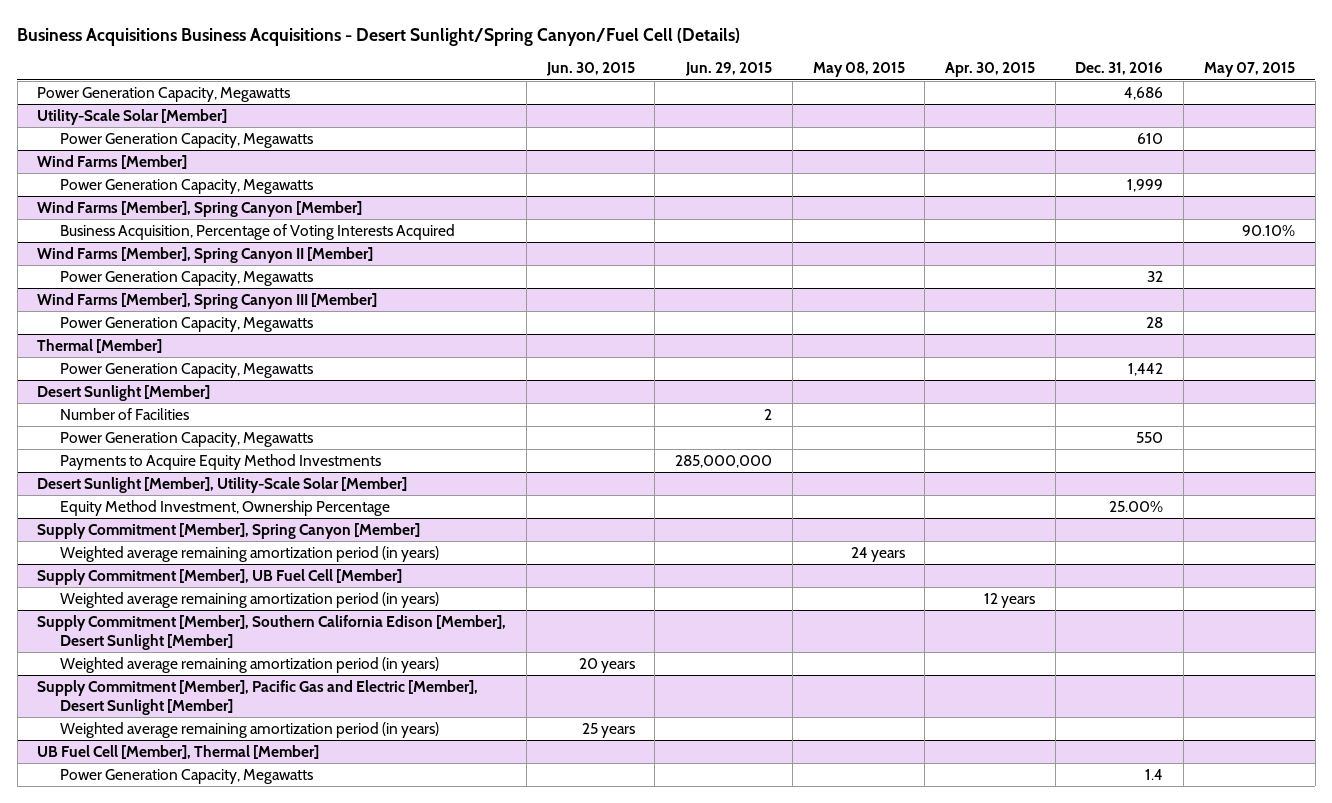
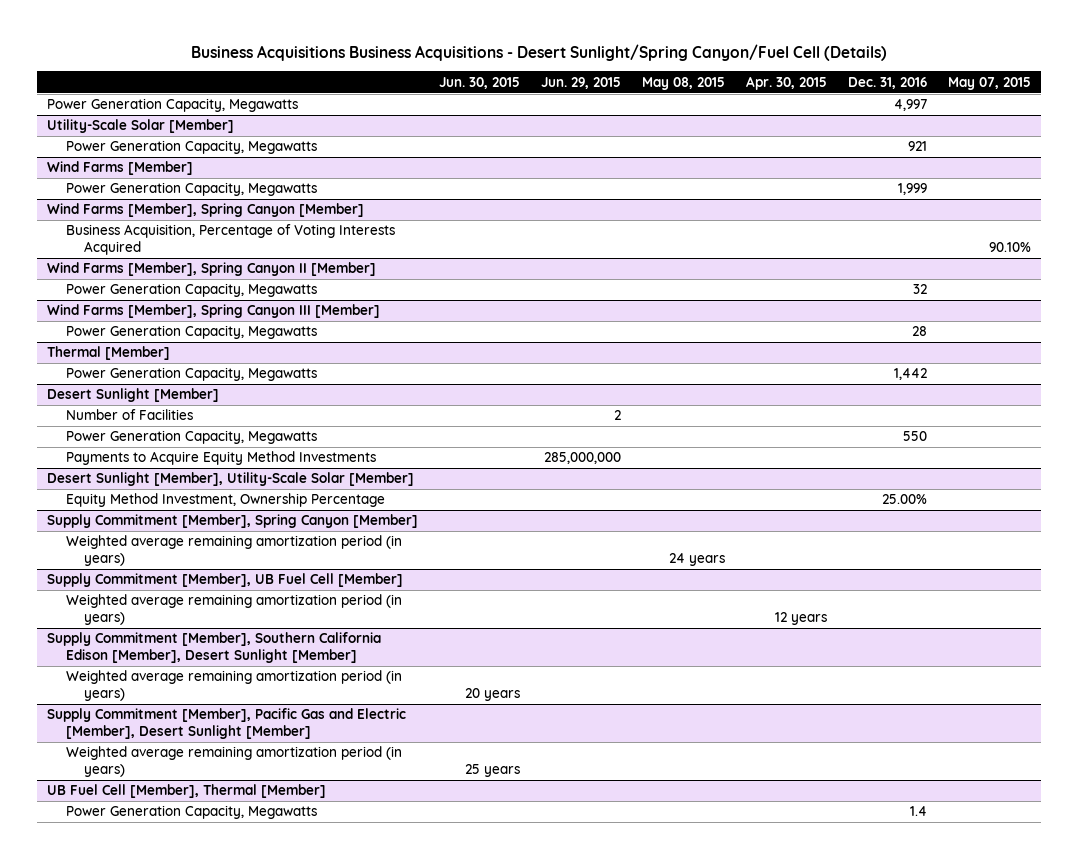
[1124,87,1164,101] 4,686 -> [893,99,927,112] 4,997
[1137,133,1164,145] 610 -> [907,141,927,152] 921

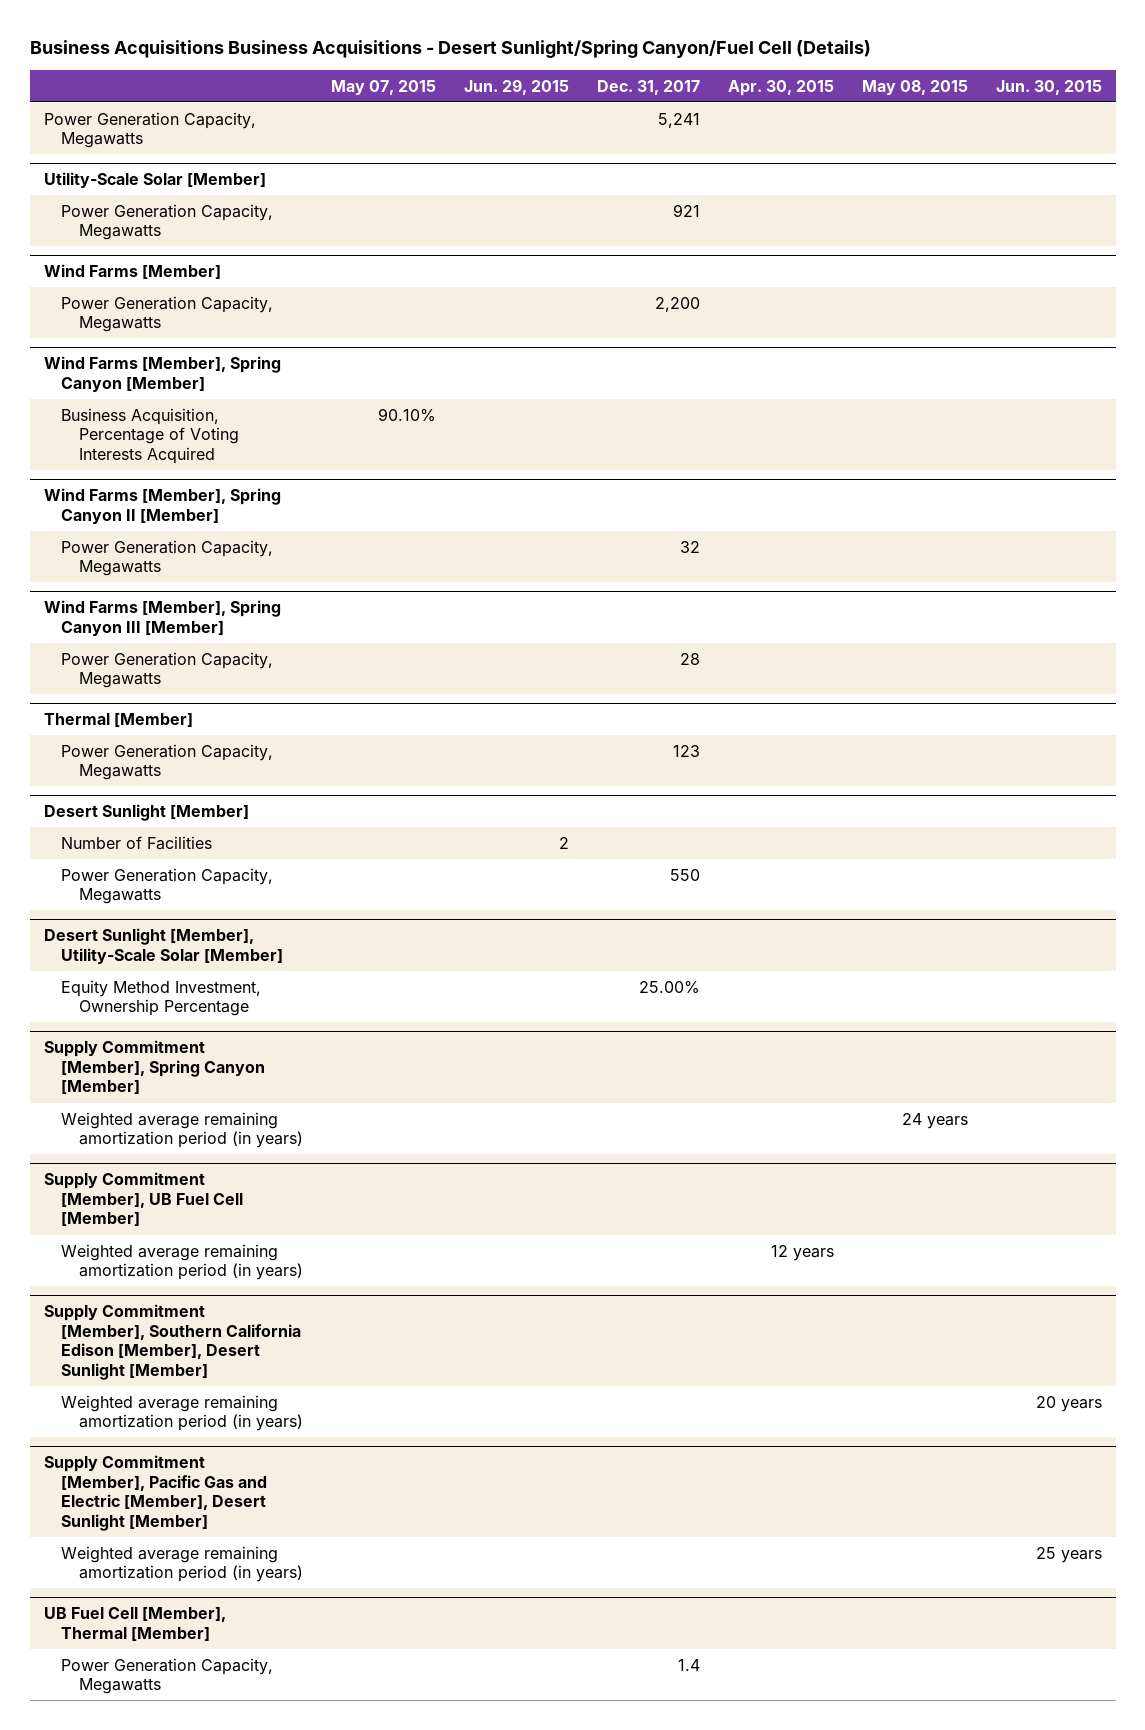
[847,76,927,89] Dec. 31, 2016 -> none
none -> [596,79,700,95] Dec. 31, 2017
[65,451,376,466] Payments to Acquire Equity Method Investments -> none

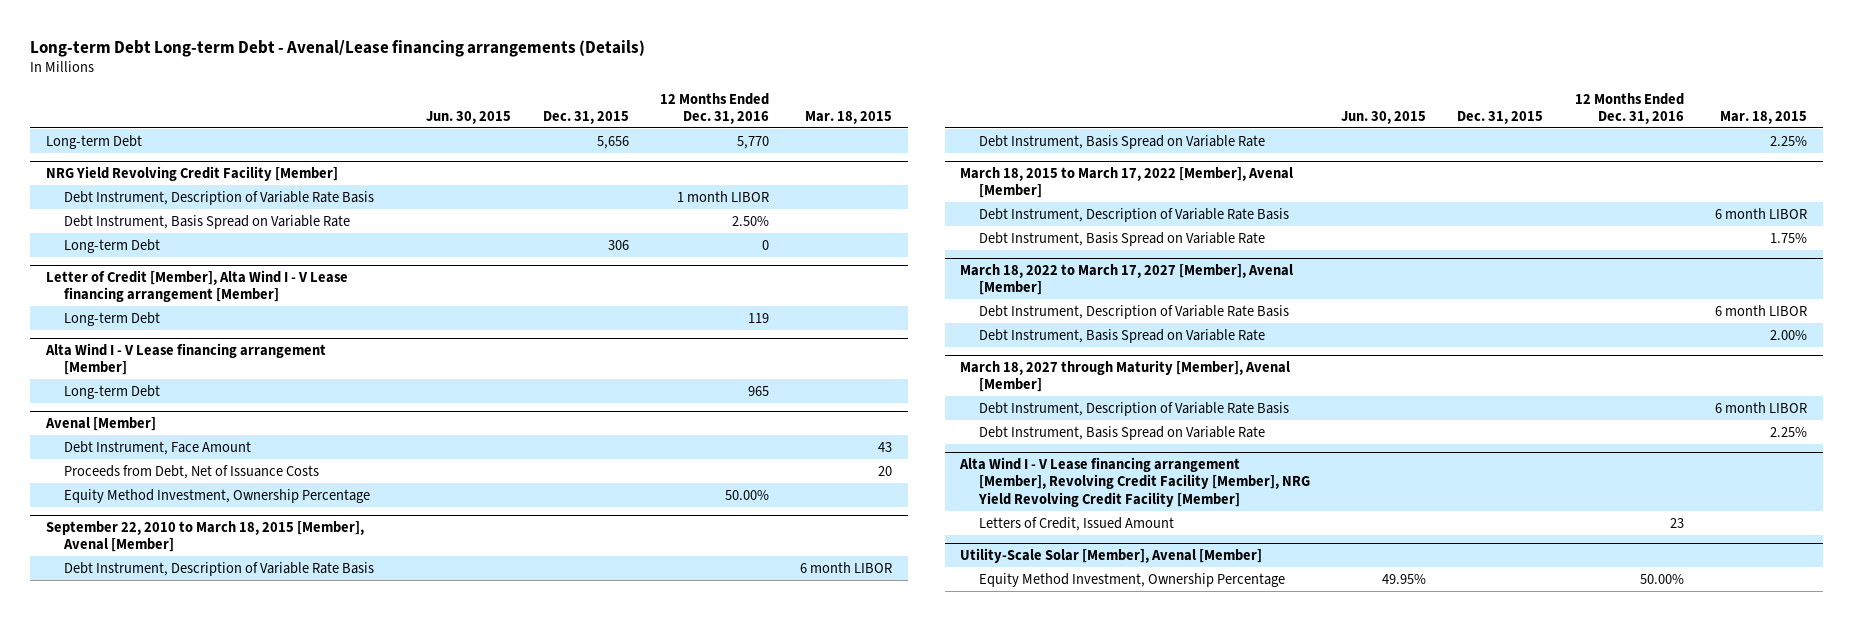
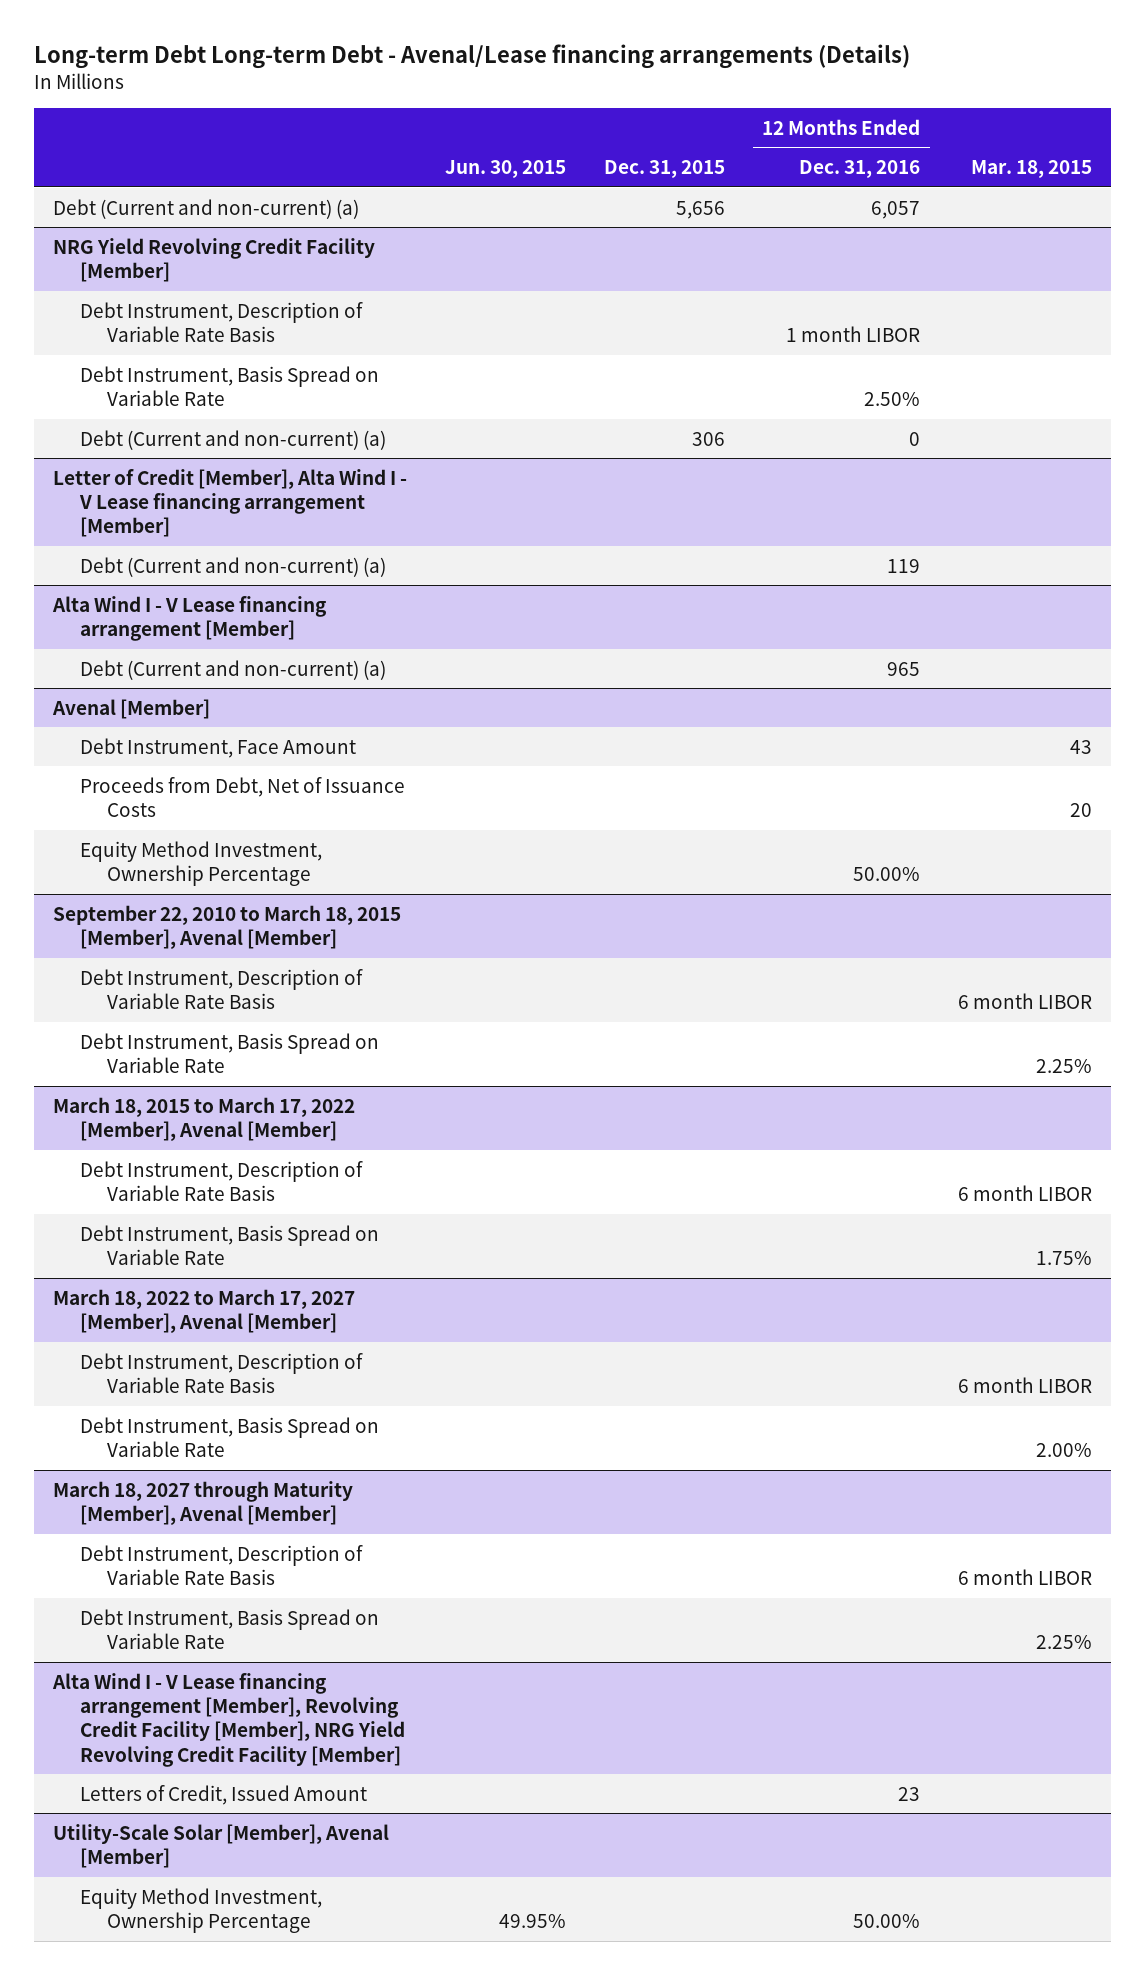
[45,134,142,149] Long-term Debt -> none
none -> [52,198,359,219] Debt (Current and non-current) (a)
[63,238,160,253] Long-term Debt -> [79,429,386,450] Debt (Current and non-current) (a)
[63,311,160,326] Long-term Debt -> [79,556,386,577] Debt (Current and non-current) (a)
[63,384,160,399] Long-term Debt -> [79,659,386,680] Debt (Current and non-current) (a)

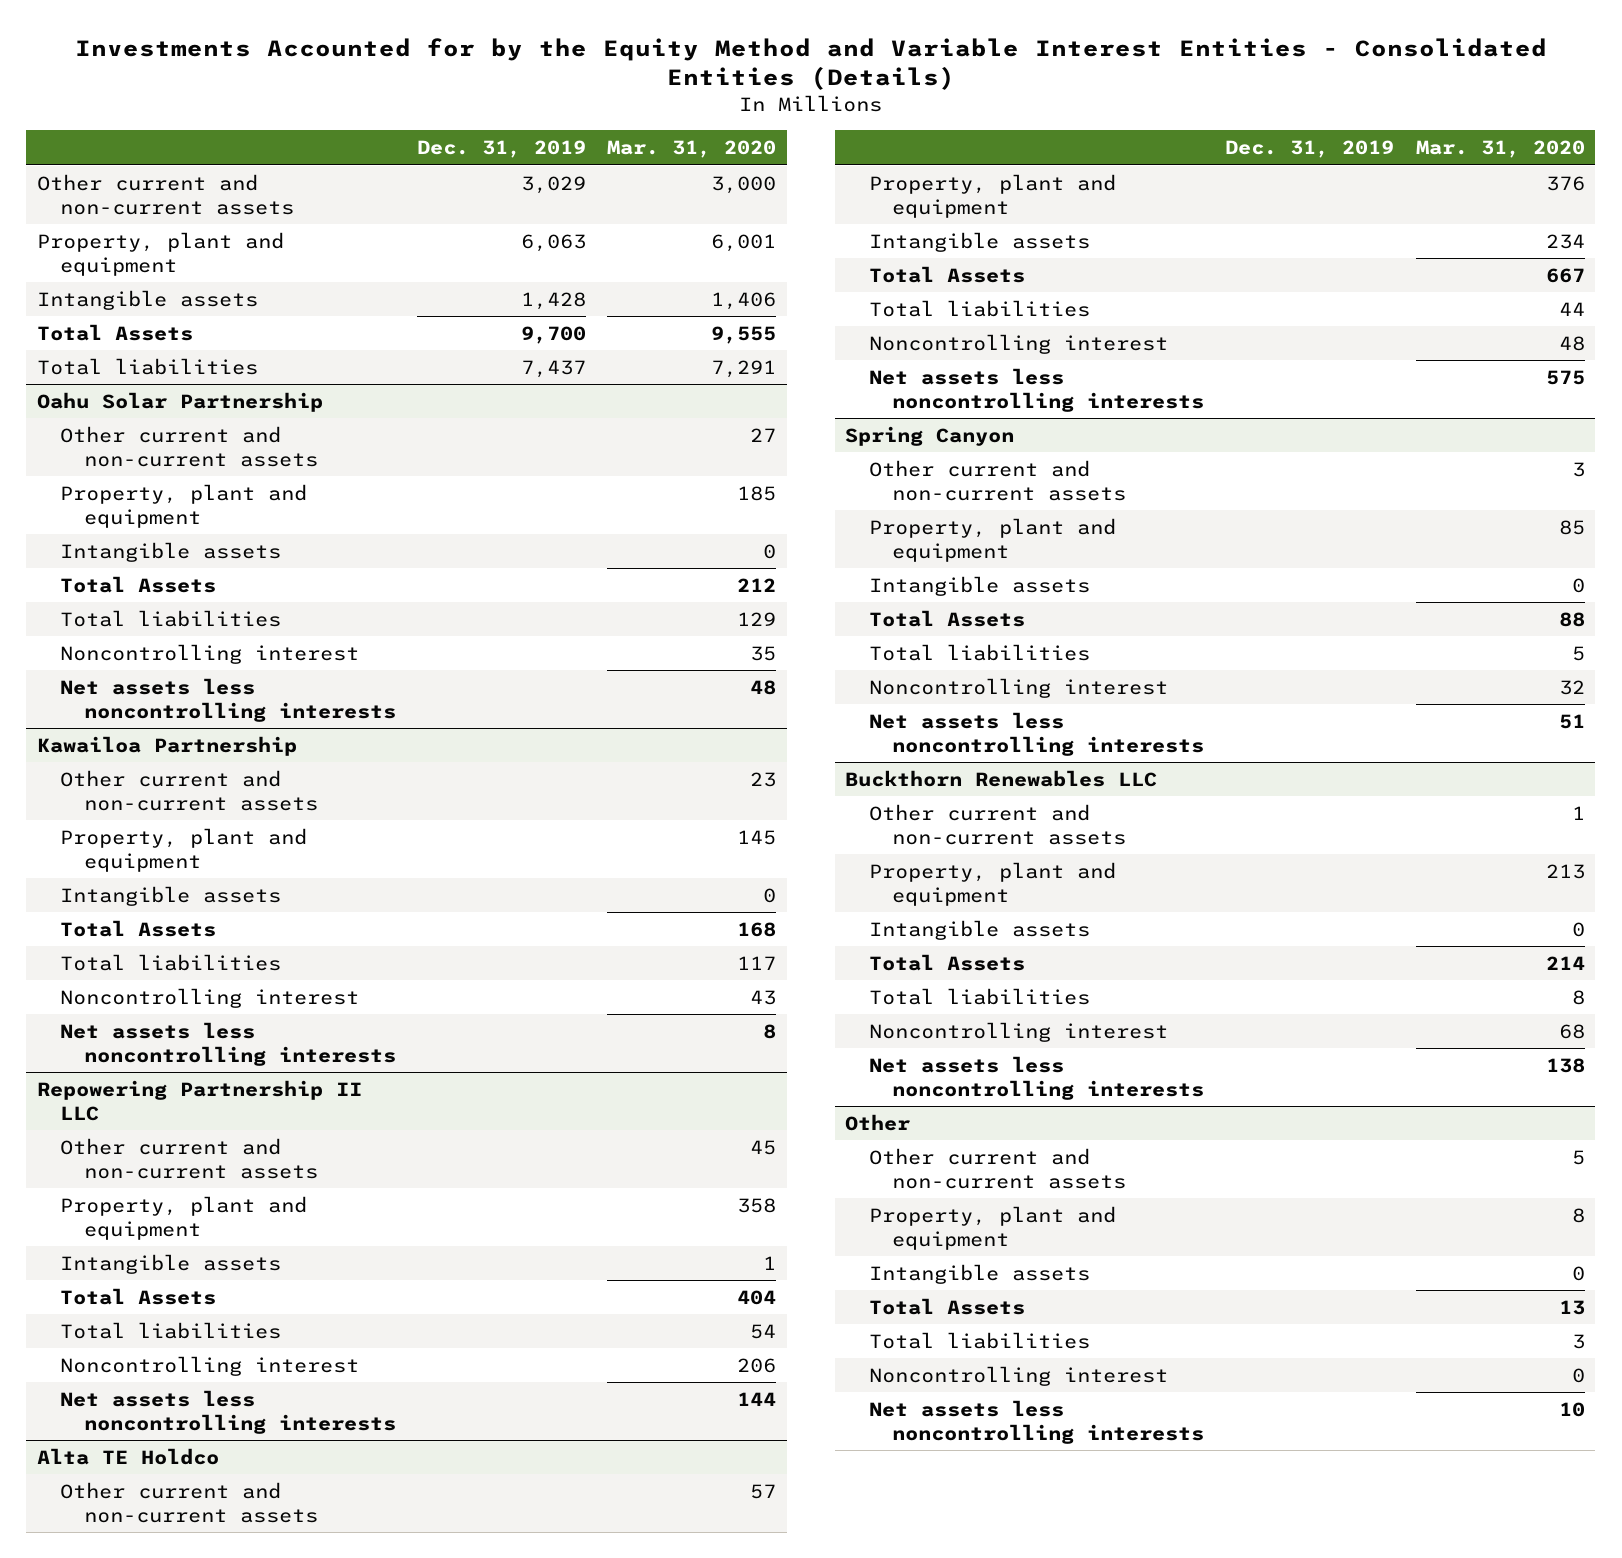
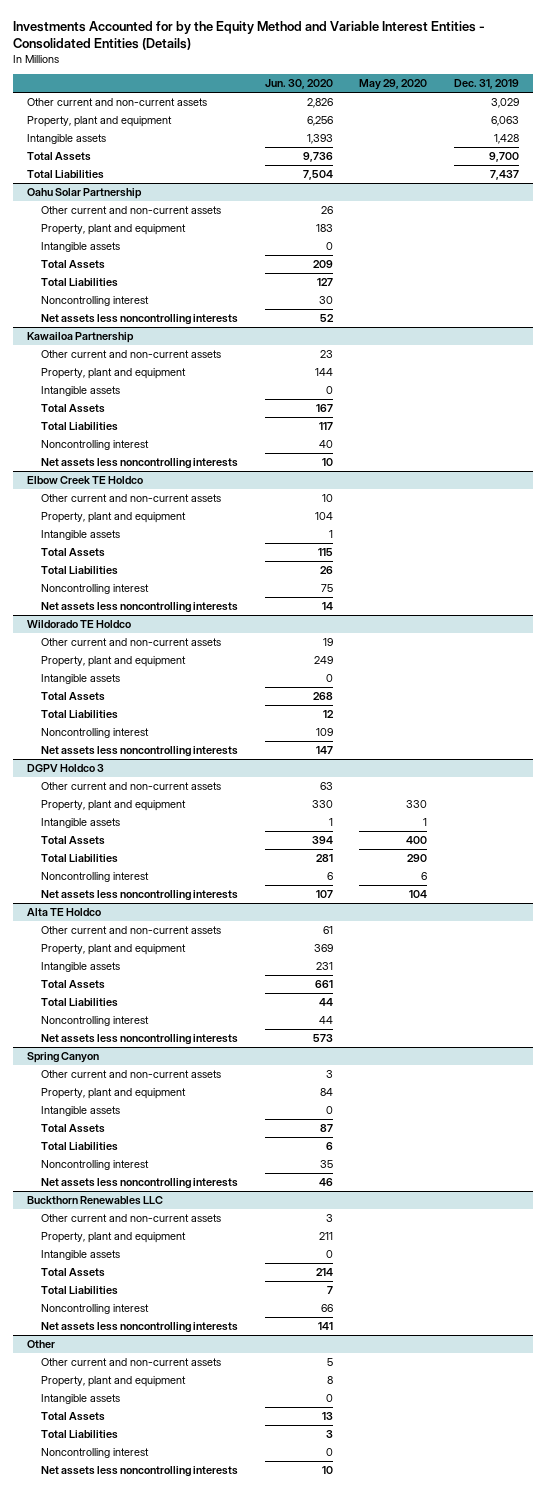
[607,140,777,159] Mar. 31, 2020 -> none
none -> [264,79,333,90] Jun. 30, 2020
none -> [359,79,428,91] May 29, 2020
[37,357,259,375] Total liabilities -> [26,170,104,180] Total Liabilities
[60,609,282,627] Total liabilities -> [40,278,118,288] Total Liabilities
[60,953,282,971] Total liabilities -> [40,422,118,432] Total Liabilities
[37,1079,363,1121] Repowering Partnership II LLC -> none
[60,1137,318,1179] Other current and non-current assets -> none
[60,1195,308,1240] Property, plant and equipment -> none
[60,1253,282,1274] Intangible assets -> none
[60,1287,217,1305] Total Assets -> none
[60,1321,282,1339] Total liabilities -> none
[60,1355,360,1376] Noncontrolling interest -> none
[60,1389,396,1434] Net assets less noncontrolling interests -> none
none -> [26,476,143,485] Elbow Creek TE Holdco
none -> [40,494,221,503] Other current and non-current assets
none -> [40,512,186,524] Property, plant and equipment
none -> [40,530,120,541] Intangible assets
none -> [40,548,105,558] Total Assets
none -> [40,566,118,576] Total Liabilities
none -> [40,584,149,595] Noncontrolling interest
none -> [40,602,238,614] Net assets less noncontrolling interests
none -> [26,620,131,629] Wildorado TE Holdco
none -> [40,638,221,647] Other current and non-current assets
none -> [40,656,186,668] Property, plant and equipment
none -> [40,674,120,685] Intangible assets
none -> [40,692,105,702] Total Assets
none -> [40,710,118,720] Total Liabilities
none -> [40,728,149,739] Noncontrolling interest
none -> [40,746,238,758] Net assets less noncontrolling interests
none -> [26,764,104,773] DGPV Holdco 3
none -> [40,782,221,791] Other current and non-current assets
none -> [40,800,186,812] Property, plant and equipment
none -> [40,818,120,829] Intangible assets
none -> [40,836,105,846] Total Assets
none -> [40,854,118,864] Total Liabilities
none -> [40,872,149,883] Noncontrolling interest
none -> [40,890,238,902] Net assets less noncontrolling interests
[868,299,1090,317] Total liabilities -> [40,998,118,1008] Total Liabilities
[868,643,1090,661] Total liabilities -> [40,1142,118,1152] Total Liabilities
[868,987,1090,1005] Total liabilities -> [40,1286,118,1296] Total Liabilities
[868,1331,1090,1349] Total liabilities -> [40,1430,118,1440] Total Liabilities

